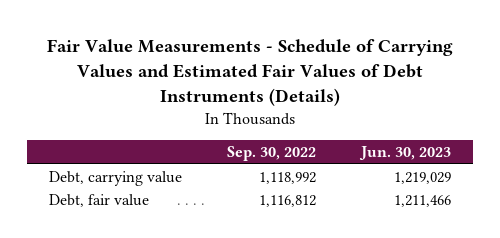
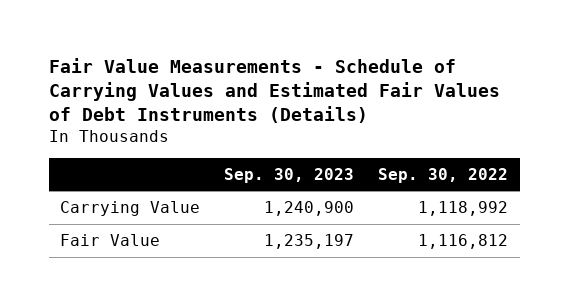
[358,146,451,161] Jun. 30, 2023 -> none
none -> [224,167,355,183] Sep. 30, 2023
[49,171,183,187] Debt, carrying value -> [60,200,201,216] Carrying Value
[49,194,150,208] Debt, fair value -> [60,233,161,246] Fair Value

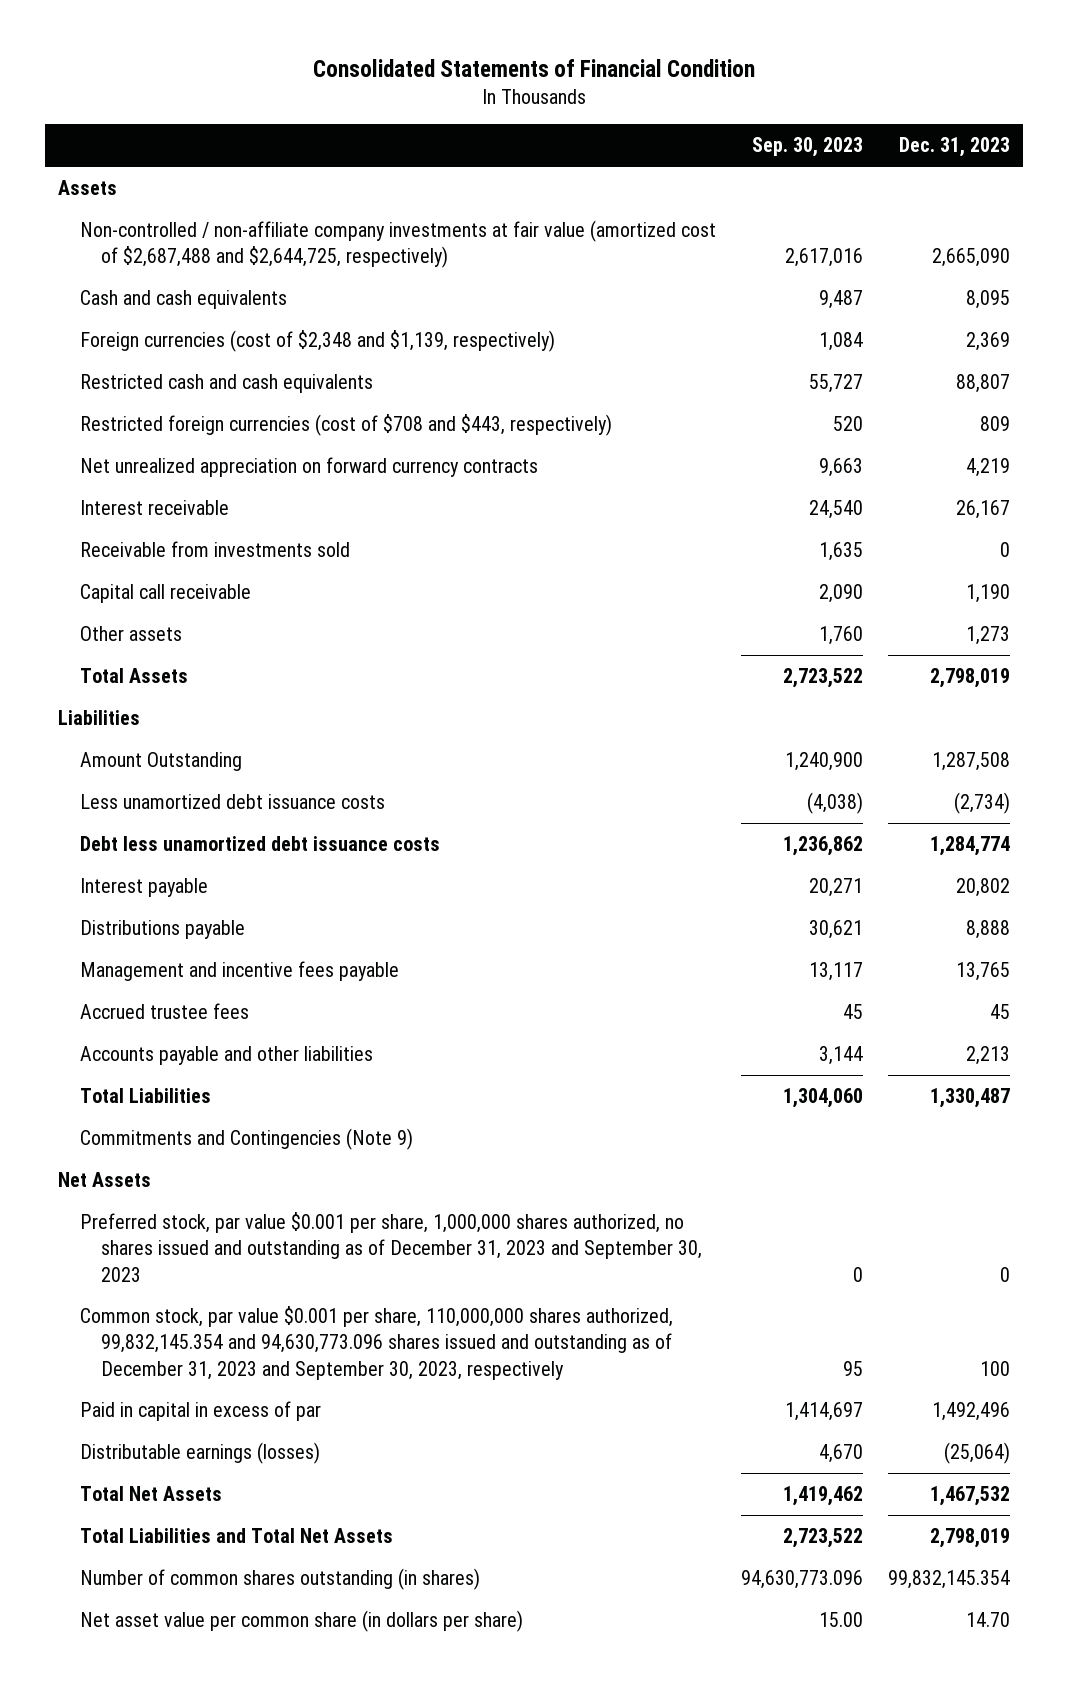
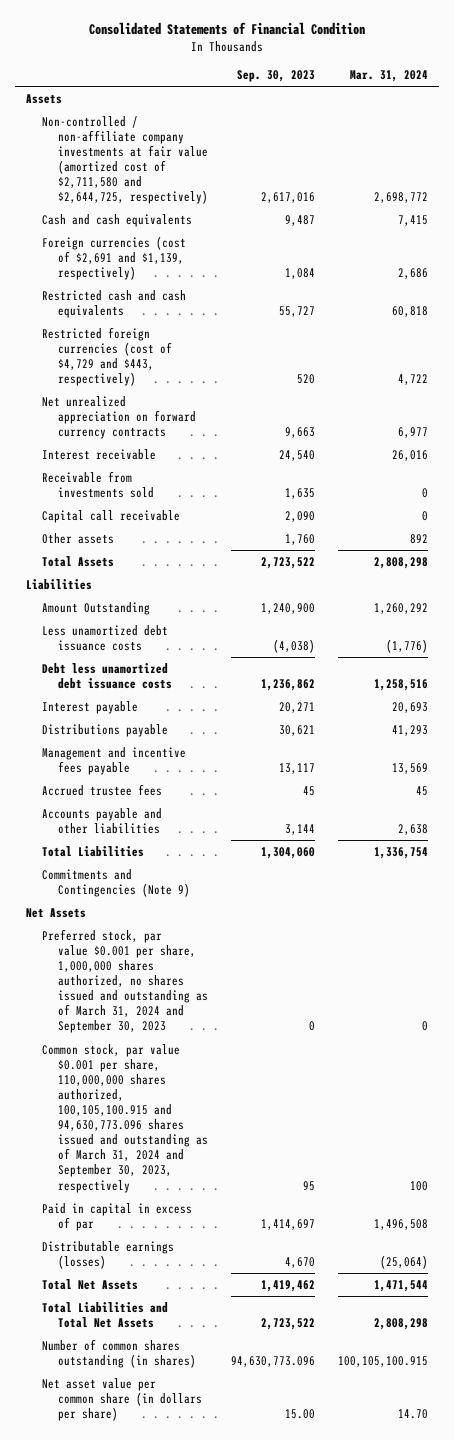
[899,137,1011,158] Dec. 31, 2023 -> none
none -> [349,69,428,82] Mar. 31, 2024
[79,220,716,269] Non-controlled / non-affiliate company investments at fair value (amortized cost of $2,687,488 and $2,644,725, respectively) -> [42,115,208,205] Non-controlled / non-affiliate company investments at fair value (amortized cost of $2,711,580 and $2,644,725, respectively)
[79,330,555,353] Foreign currencies (cost of $2,348 and $1,139, respectively) -> [42,235,187,281] Foreign currencies (cost of $2,691 and $1,139, respectively)
[79,414,612,437] Restricted foreign currencies (cost of $708 and $443, respectively) -> [42,326,172,387] Restricted foreign currencies (cost of $4,729 and $443, respectively)
[79,1212,702,1282] Preferred stock, par value $0.001 per share, 1,000,000 shares authorized, no shares issued and outstanding as of December 31, 2023 and September 30, 2023 -> [42,928,208,1034] Preferred stock, par value $0.001 per share, 1,000,000 shares authorized, no shares issued and outstanding as of March 31, 2024 and September 30, 2023
[79,1306,673,1380] Common stock, par value $0.001 per share, 110,000,000 shares authorized, 99,832,145.354 and 94,630,773.096 shares issued and outstanding as of December 31, 2023 and September 30, 2023, respectively -> [42,1043,208,1193] Common stock, par value $0.001 per share, 110,000,000 shares authorized, 100,105,100.915 and 94,630,773.096 shares issued and outstanding as of March 31, 2024 and September 30, 2023, respectively

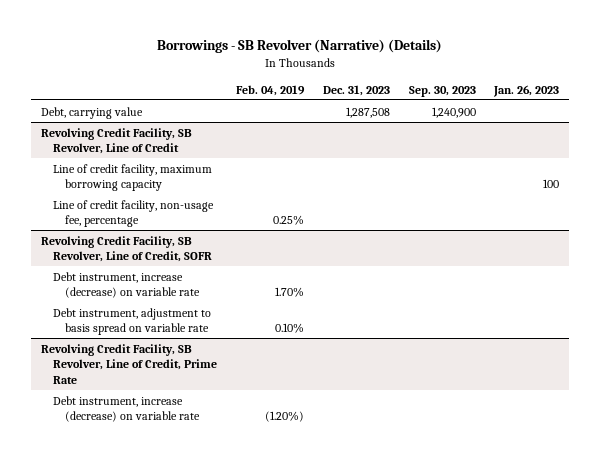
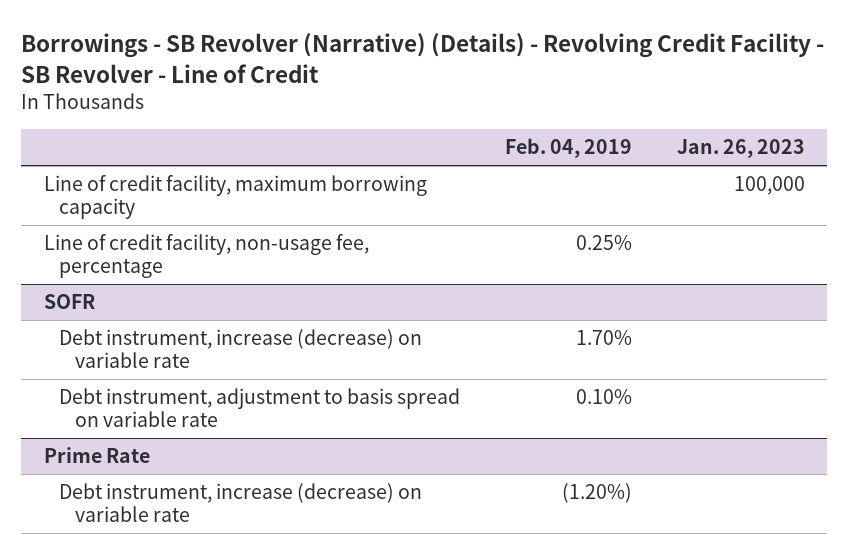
[157,39,443,54] Borrowings - SB Revolver (Narrative) (Details) -> [21,33,825,83] Borrowings - SB Revolver (Narrative) (Details) - Revolving Credit Facility - SB Revolver - Line of Credit
[322,84,390,96] Dec. 31, 2023 -> none
[408,85,476,97] Sep. 30, 2023 -> none
[40,106,143,119] Debt, carrying value -> none
[40,127,192,155] Revolving Credit Facility, SB Revolver, Line of Credit -> none
[543,179,560,189] 100 -> [733,176,805,196] 100,000
[40,235,212,263] Revolving Credit Facility, SB Revolver, Line of Credit, SOFR -> none
none -> [43,294,95,310] SOFR
[40,343,217,384] Revolving Credit Facility, SB Revolver, Line of Credit, Prime Rate -> none
none -> [43,447,150,464] Prime Rate

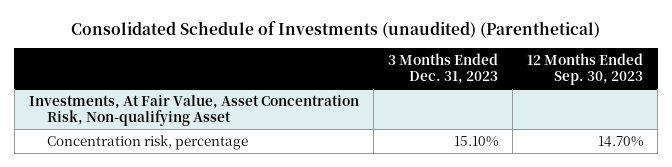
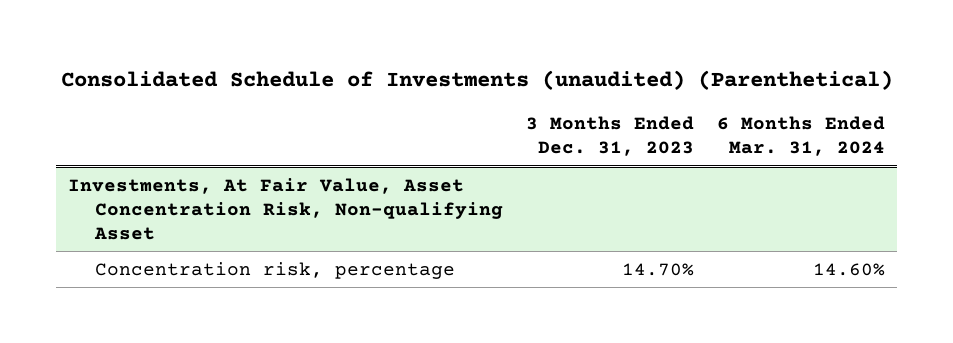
[526,53,643,86] 12 Months Ended Sep. 30, 2023 -> none
none -> [717,116,886,157] 6 Months Ended Mar. 31, 2024
[453,135,498,147] 15.10% -> [622,262,695,276] 14.70%

